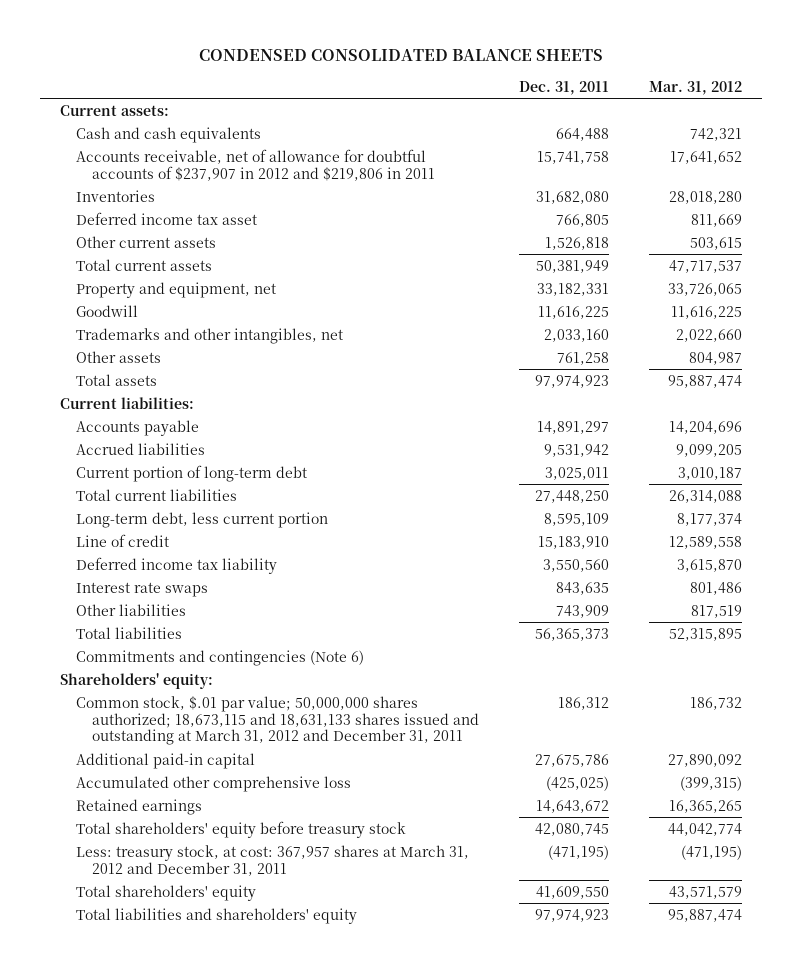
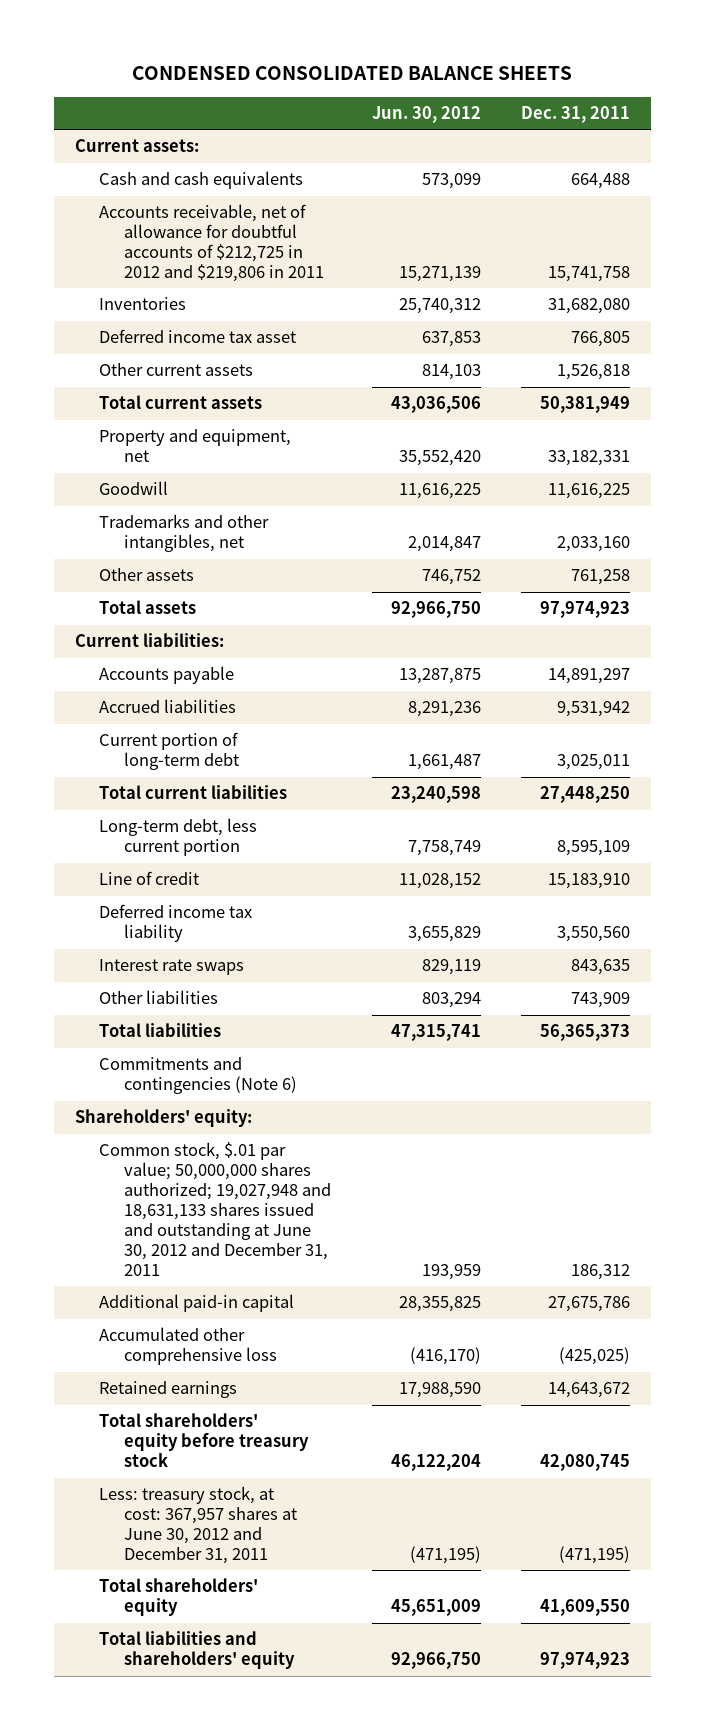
[649,80,743,95] Mar. 31, 2012 -> none
none -> [371,106,481,124] Jun. 30, 2012
[76,148,436,181] Accounts receivable, net of allowance for doubtful accounts of $237,907 in 2012 and $219,806 in 2011 -> [99,204,325,283] Accounts receivable, net of allowance for doubtful accounts of $212,725 in 2012 and $219,806 in 2011
[76,695,480,746] Common stock, $.01 par value; 50,000,000 shares authorized; 18,673,115 and 18,631,133 shares issued and outstanding at March 31, 2012 and December 31, 2011 -> [99,1142,332,1276] Common stock, $.01 par value; 50,000,000 shares authorized; 19,027,948 and 18,631,133 shares issued and outstanding at June 30, 2012 and December 31, 2011
[76,844,470,876] Less: treasury stock, at cost: 367,957 shares at March 31, 2012 and December 31, 2011 -> [99,1486,298,1565] Less: treasury stock, at cost: 367,957 shares at June 30, 2012 and December 31, 2011

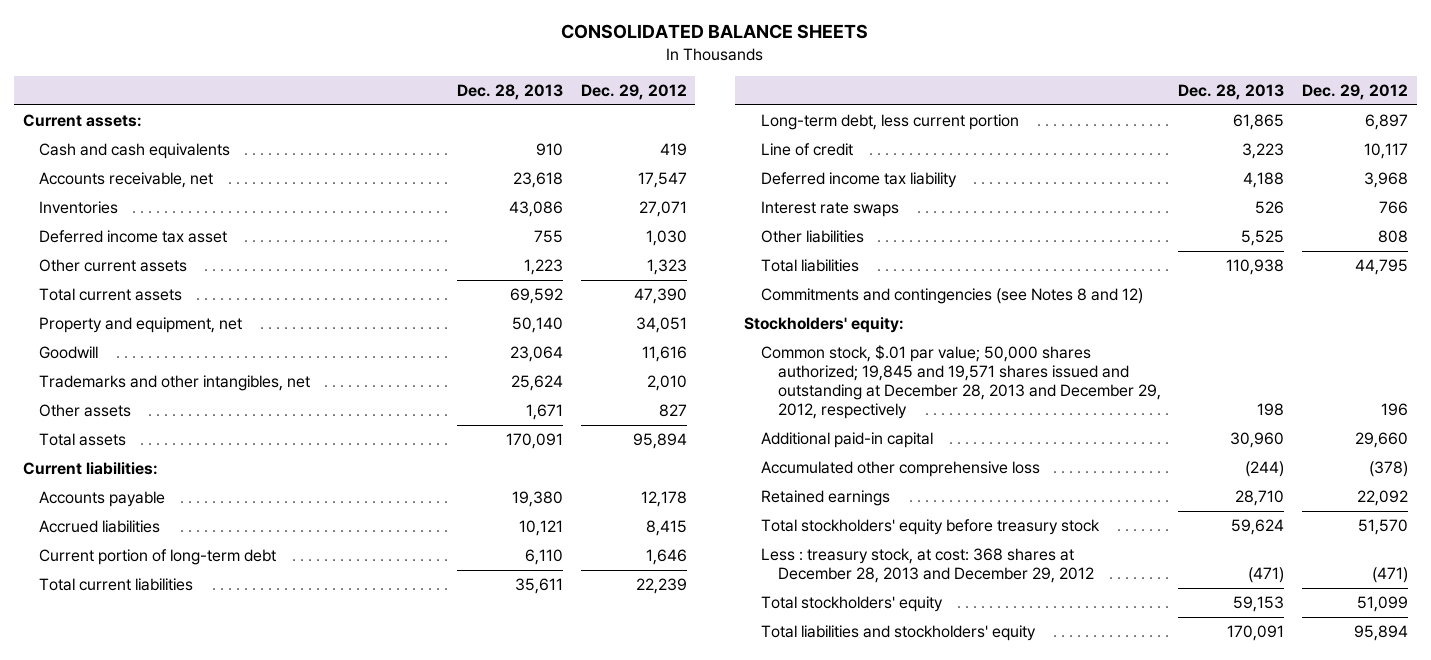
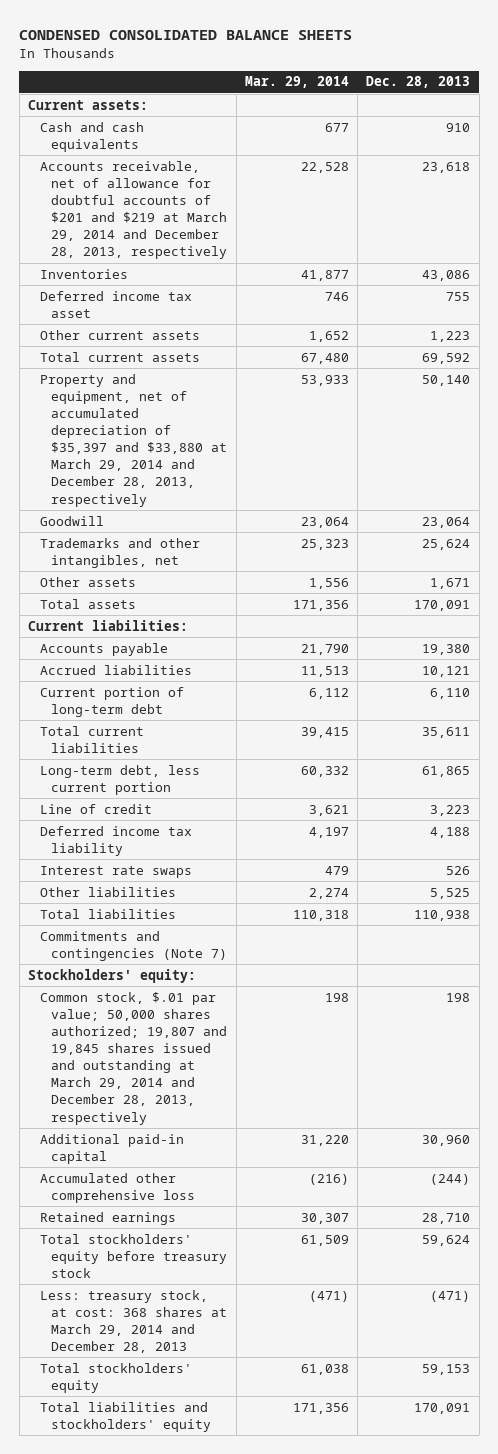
[561,24,869,40] CONSOLIDATED BALANCE SHEETS -> [19,29,353,40] CONDENSED CONSOLIDATED BALANCE SHEETS
[580,84,687,101] Dec. 29, 2012 -> none
none -> [244,76,349,89] Mar. 29, 2014
[39,172,214,189] Accounts receivable, net -> [39,160,228,260] Accounts receivable, net of allowance for doubtful accounts of $201 and $219 at March 29, 2014 and December 28, 2013, respectively
[39,317,243,334] Property and equipment, net -> [39,373,228,507] Property and equipment, net of accumulated depreciation of $35,397 and $33,880 at March 29, 2014 and December 28, 2013, respectively
[760,288,1143,305] Commitments and contingencies (see Notes 8 and 12) -> [39,930,228,961] Commitments and contingencies (Note 7)
[760,345,1161,419] Common stock, $.01 par value; 50,000 shares authorized; 19,845 and 19,571 shares issued and outstanding at December 28, 2013 and December 29, 2012, respectively -> [39,991,228,1125] Common stock, $.01 par value; 50,000 shares authorized; 19,807 and 19,845 shares issued and outstanding at March 29, 2014 and December 28, 2013, respectively
[760,548,1094,584] Less : treasury stock, at cost: 368 shares at December 28, 2013 and December 29, 2012 -> [39,1289,228,1354] Less: treasury stock, at cost: 368 shares at March 29, 2014 and December 28, 2013

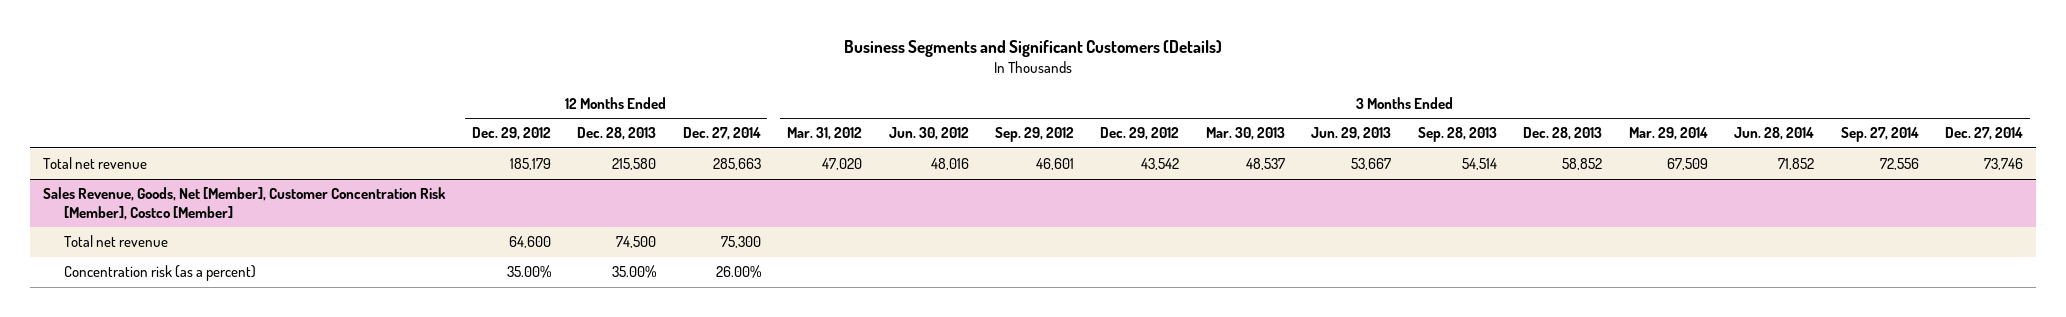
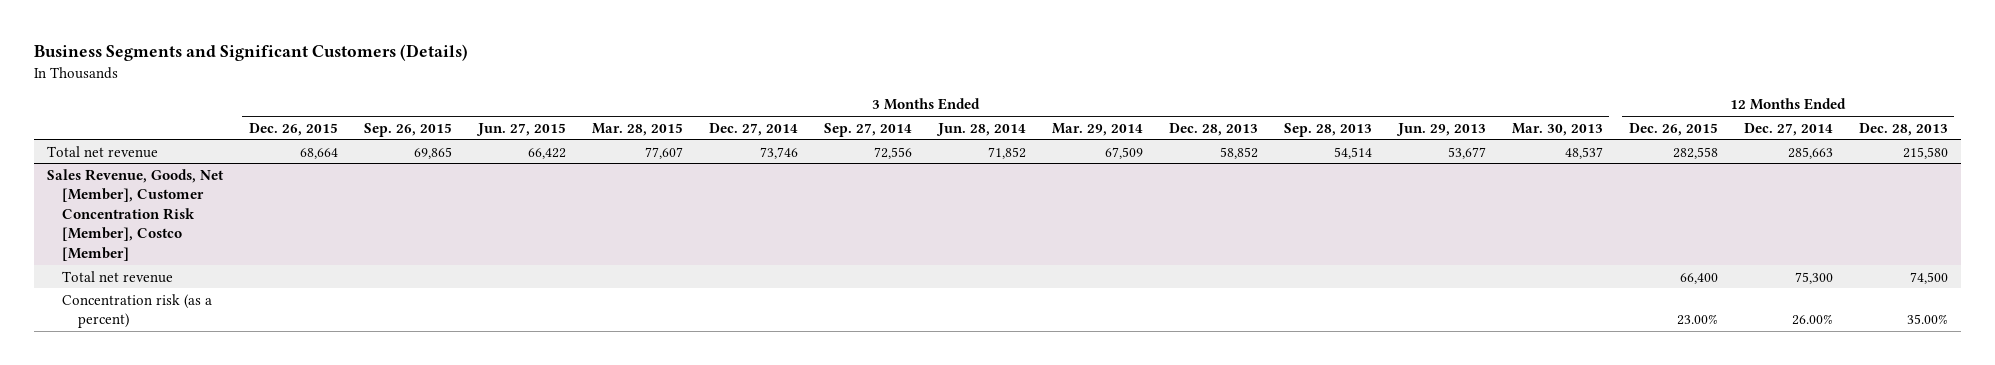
[471,127,551,141] Dec. 29, 2012 -> none
[787,127,863,141] Mar. 31, 2012 -> none
[888,127,969,141] Jun. 30, 2012 -> none
[994,127,1074,143] Sep. 29, 2012 -> none
[1100,127,1180,141] Dec. 29, 2012 -> none
none -> [248,122,338,136] Dec. 26, 2015
none -> [363,122,452,137] Sep. 26, 2015
none -> [475,122,566,136] Jun. 27, 2015
none -> [591,122,683,136] Mar. 28, 2015
none -> [1628,122,1718,136] Dec. 26, 2015
[1351,158,1392,171] 53,667 -> [1447,146,1486,159] 53,677

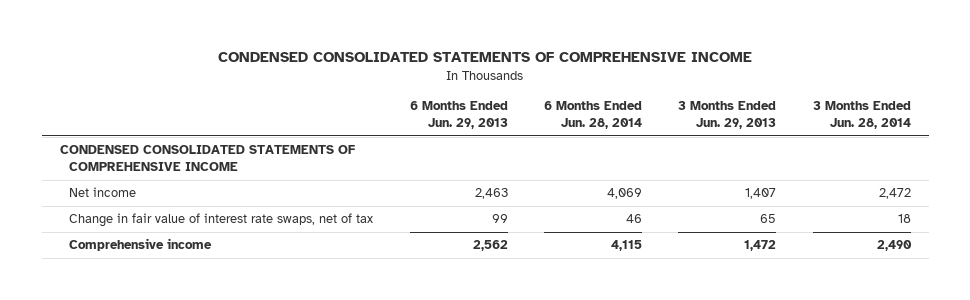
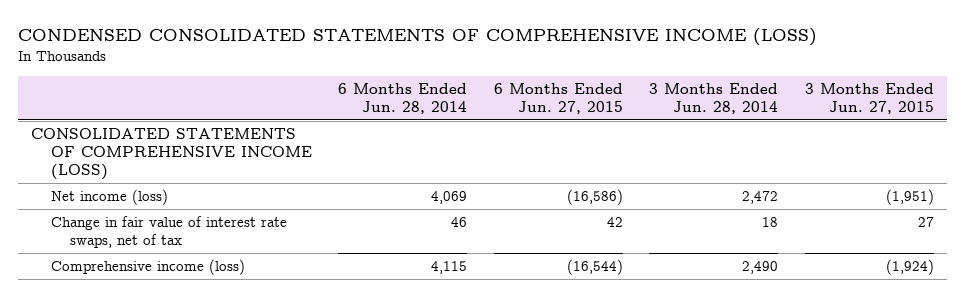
[218,52,753,63] CONDENSED CONSOLIDATED STATEMENTS OF COMPREHENSIVE INCOME -> [18,28,818,47] CONDENSED CONSOLIDATED STATEMENTS OF COMPREHENSIVE INCOME (LOSS)
[409,101,508,130] 6 Months Ended Jun. 29, 2013 -> none
[678,101,777,130] 3 Months Ended Jun. 29, 2013 -> none
none -> [493,83,623,114] 6 Months Ended Jun. 27, 2015
none -> [805,83,935,114] 3 Months Ended Jun. 27, 2015
[59,145,355,172] CONDENSED CONSOLIDATED STATEMENTS OF COMPREHENSIVE INCOME -> [31,128,312,180] CONSOLIDATED STATEMENTS OF COMPREHENSIVE INCOME (LOSS)
[69,187,137,198] Net income -> [50,189,168,206] Net income (loss)
[69,238,213,252] Comprehensive income -> [50,259,245,276] Comprehensive income (loss)

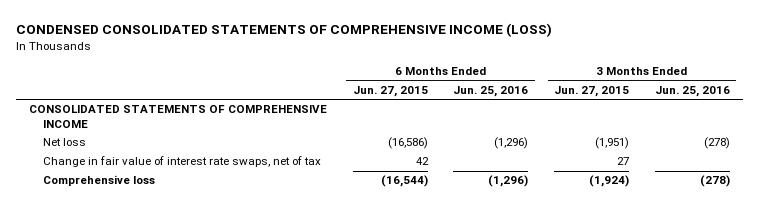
[338,83,468,114] 6 Months Ended Jun. 28, 2014 -> none
[649,83,779,114] 3 Months Ended Jun. 28, 2014 -> none
none -> [453,85,529,97] Jun. 25, 2016
none -> [654,85,730,97] Jun. 25, 2016
[31,128,312,180] CONSOLIDATED STATEMENTS OF COMPREHENSIVE INCOME (LOSS) -> [29,105,328,128] CONSOLIDATED STATEMENTS OF COMPREHENSIVE INCOME
[50,189,168,206] Net income (loss) -> [42,138,86,147] Net loss
[50,259,245,276] Comprehensive income (loss) -> [42,175,155,187] Comprehensive loss

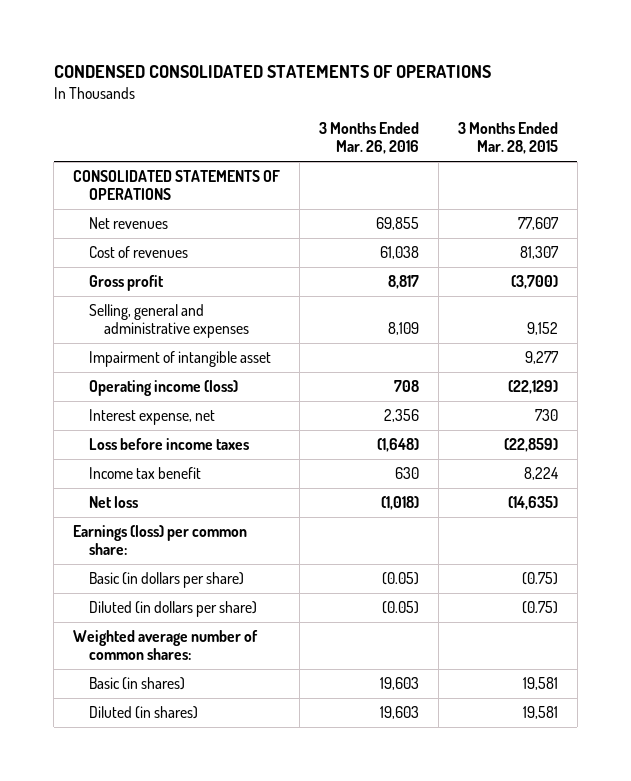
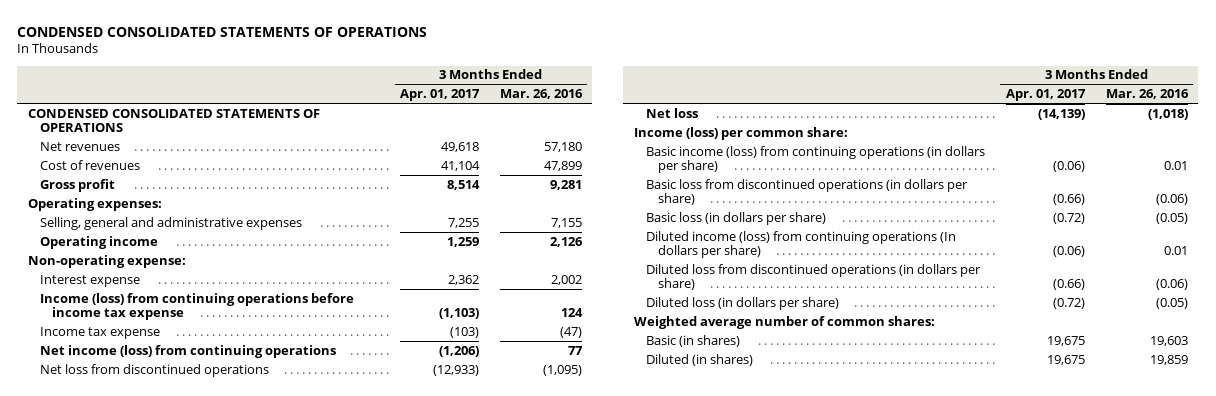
[457,122,558,155] 3 Months Ended Mar. 28, 2015 -> none
none -> [399,89,480,102] Apr. 01, 2017
[88,351,271,368] Impairment of intangible asset -> none
[73,170,281,201] CONSOLIDATED STATEMENTS OF OPERATIONS -> [28,108,321,133] CONDENSED CONSOLIDATED STATEMENTS OF OPERATIONS
[376,217,420,231] 69,855 -> [543,141,582,152] 57,180
[380,246,420,260] 61,038 -> [543,160,582,171] 47,899
[388,275,420,290] 8,817 -> [549,179,582,190] 9,281
none -> [28,197,163,211] Operating expenses:
[388,322,420,336] 8,109 -> [550,217,582,228] 7,155
[88,380,238,397] Operating income (loss) -> [39,235,158,249] Operating income
[394,380,420,393] 708 -> [549,236,583,247] 2,126
none -> [28,254,187,268] Non-operating expense:
[88,409,215,426] Interest expense, net -> [39,274,140,287] Interest expense
[384,409,420,423] 2,356 -> [550,274,582,285] 2,002
[88,438,249,451] Loss before income taxes -> [39,292,354,321] Income (loss) from continuing operations before income tax expense
[377,438,420,453] (1,648) -> [560,308,583,318] 124
[88,467,201,480] Income tax benefit -> [39,326,160,339] Income tax expense
[395,467,420,480] 630 -> [559,326,582,338] (47)
none -> [39,344,336,358] Net income (loss) from continuing operations
none -> [39,363,269,377] Net loss from discontinued operations
[73,525,248,556] Earnings (loss) per common share: -> [633,126,848,140] Income (loss) per common share:
none -> [645,145,985,174] Basic income (loss) from continuing operations (in dollars per share)
none -> [645,178,968,206] Basic loss from discontinued operations (in dollars per share)
[88,572,244,589] Basic (in dollars per share) -> [645,211,826,225] Basic loss (in dollars per share)
none -> [645,230,956,259] Diluted income (loss) from continuing operations (In dollars per share)
none -> [645,263,981,291] Diluted loss from discontinued operations (in dollars per share)
[88,601,257,618] Diluted (in dollars per share) -> [645,296,839,310] Diluted loss (in dollars per share)
[380,706,420,720] 19,603 -> [1149,354,1188,365] 19,859

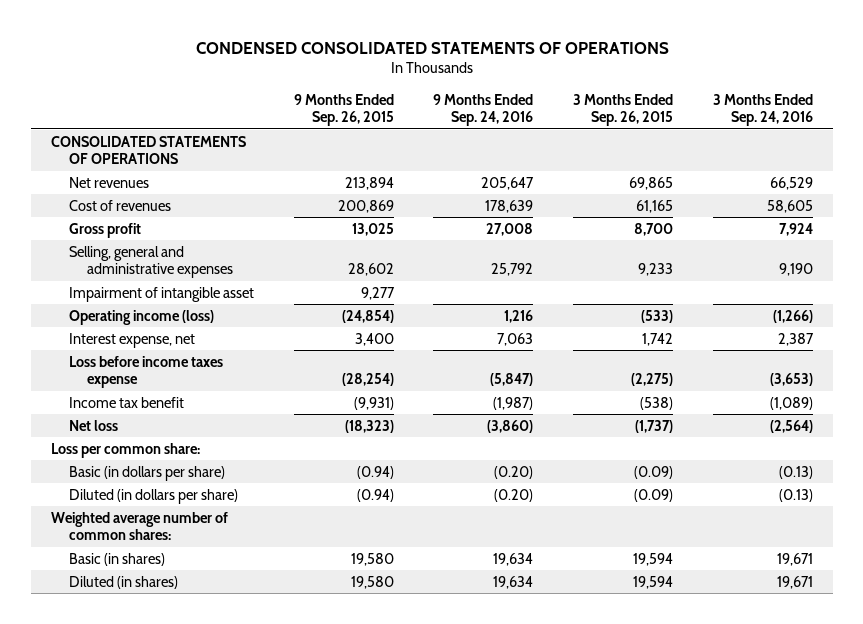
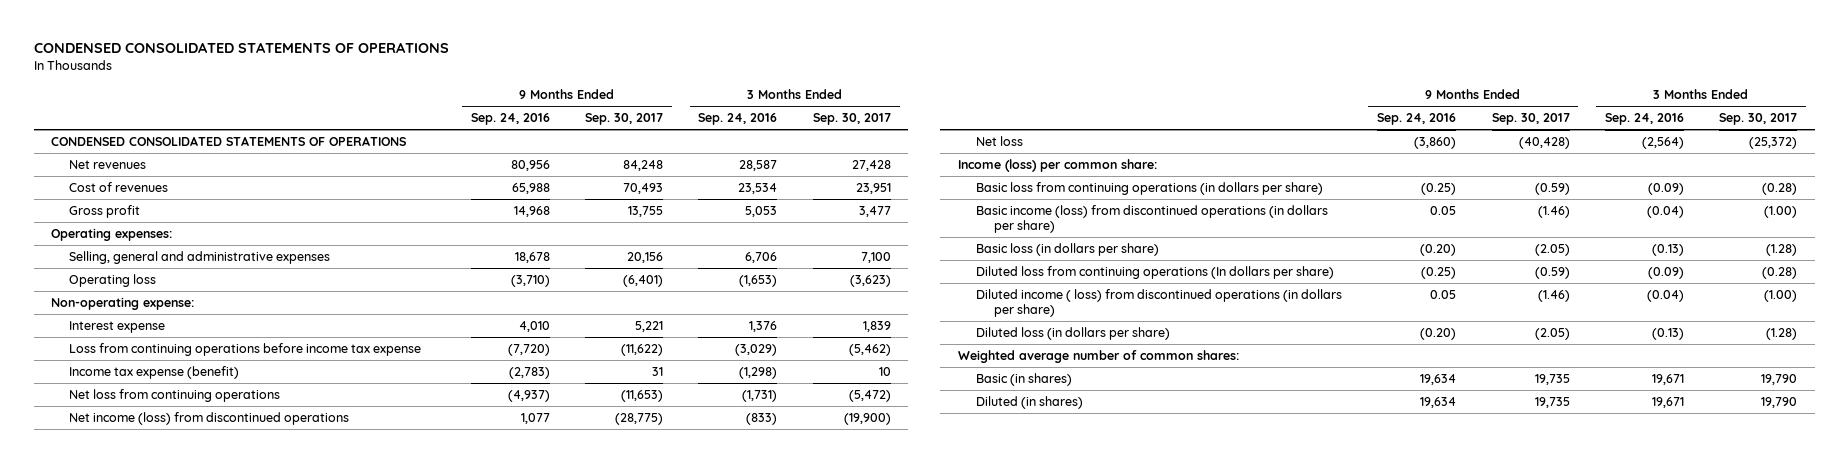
[293,93,394,127] 9 Months Ended Sep. 26, 2015 -> none
[572,93,673,127] 3 Months Ended Sep. 26, 2015 -> none
none -> [585,113,664,126] Sep. 30, 2017
none -> [812,113,891,126] Sep. 30, 2017
[68,286,254,302] Impairment of intangible asset -> none
[50,135,246,165] CONSOLIDATED STATEMENTS OF OPERATIONS -> [51,135,407,146] CONDENSED CONSOLIDATED STATEMENTS OF OPERATIONS
[481,176,535,190] 205,647 -> [510,159,550,171] 80,956
[769,176,813,190] 66,529 -> [739,159,778,171] 28,587
[485,199,534,213] 178,639 -> [511,182,550,194] 65,988
[766,199,813,213] 58,605 -> [738,182,778,194] 23,534
[486,222,534,236] 27,008 -> [513,205,550,217] 14,968
[778,222,813,236] 7,924 -> [745,205,778,217] 5,053
none -> [51,227,173,241] Operating expenses:
[491,263,534,277] 25,792 -> [514,251,550,263] 18,678
[778,263,813,277] 9,190 -> [745,251,778,263] 6,706
[68,309,214,325] Operating income (loss) -> [69,273,157,287] Operating loss
[504,309,534,323] 1,216 -> [510,274,550,287] (3,710)
[772,309,813,323] (1,266) -> [739,274,778,287] (1,653)
none -> [51,296,195,310] Non-operating expense:
[68,332,195,348] Interest expense, net -> [69,320,166,333] Interest expense
[497,332,534,346] 7,063 -> [518,320,550,332] 4,010
[777,332,814,346] 2,387 -> [749,320,778,332] 1,376
[68,355,223,389] Loss before income taxes expense -> [69,342,422,356] Loss from continuing operations before income tax expense
[490,373,534,387] (5,847) -> [507,343,550,356] (7,720)
[769,373,813,387] (3,653) -> [735,343,778,356] (3,029)
[68,396,184,408] Income tax benefit -> [69,365,240,379] Income tax expense (benefit)
[493,396,534,410] (1,987) -> [508,366,550,379] (2,783)
[769,396,813,410] (1,089) -> [739,366,778,379] (1,298)
none -> [69,388,281,402] Net loss from continuing operations
none -> [69,411,350,425] Net income (loss) from discontinued operations
[50,442,200,458] Loss per common share: -> [957,158,1157,172] Income (loss) per common share:
none -> [975,181,1323,195] Basic loss from continuing operations (in dollars per share)
none -> [975,204,1328,234] Basic income (loss) from discontinued operations (in dollars per share)
[68,465,225,481] Basic (in dollars per share) -> [975,242,1159,256] Basic loss (in dollars per share)
none -> [975,265,1334,279] Diluted loss from continuing operations (In dollars per share)
none -> [975,288,1342,318] Diluted income ( loss) from discontinued operations (in dollars per share)
[68,488,238,504] Diluted (in dollars per share) -> [975,326,1170,340] Diluted loss (in dollars per share)

